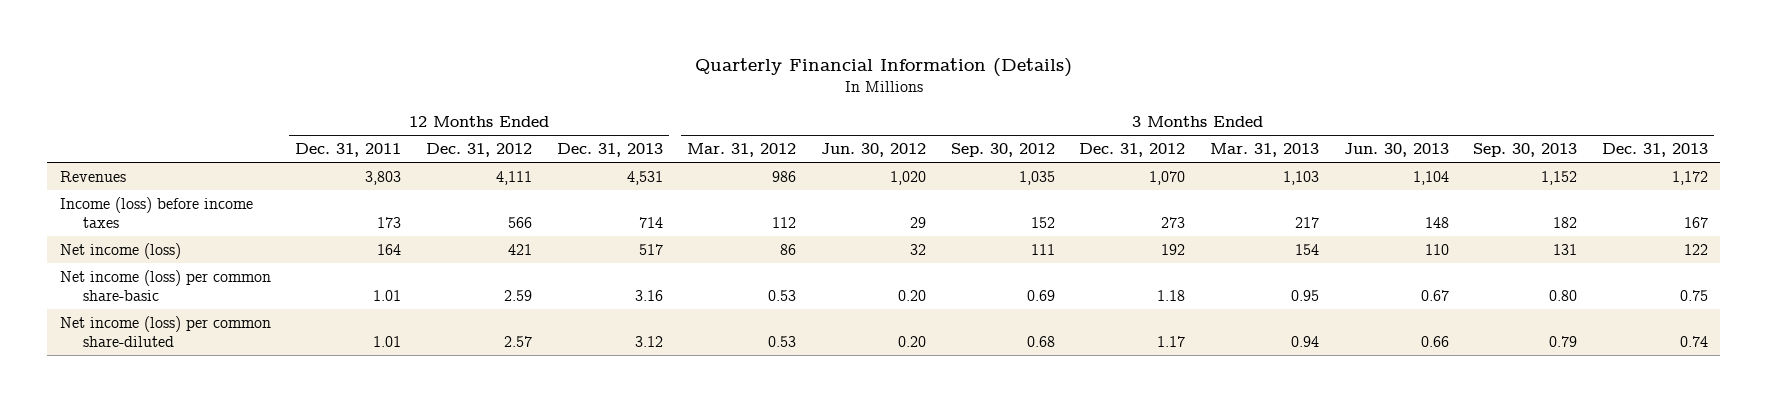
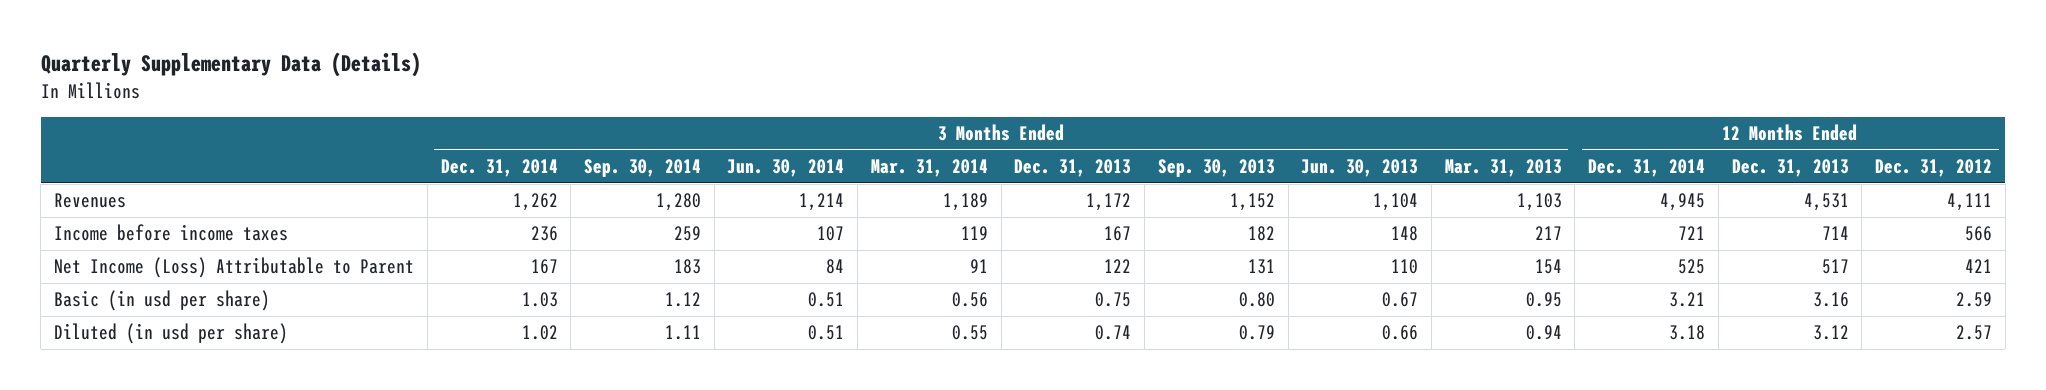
[694,58,1072,78] Quarterly Financial Information (Details) -> [40,52,421,78] Quarterly Supplementary Data (Details)
[295,143,402,158] Dec. 31, 2011 -> none
[687,143,797,158] Mar. 31, 2012 -> none
[820,143,926,158] Jun. 30, 2012 -> none
[950,143,1055,158] Sep. 30, 2012 -> none
[1079,143,1186,158] Dec. 31, 2012 -> none
none -> [440,159,558,178] Dec. 31, 2014
none -> [584,159,702,178] Sep. 30, 2014
none -> [727,159,845,178] Jun. 30, 2014
none -> [870,159,988,178] Mar. 31, 2014
none -> [1588,159,1706,178] Dec. 31, 2014
[59,196,253,229] Income (loss) before income taxes -> [54,224,289,242] Income before income taxes
[59,242,181,259] Net income (loss) -> [54,257,415,279] Net Income (Loss) Attributable to Parent
[59,269,271,302] Net income (loss) per common share-basic -> [54,290,271,312] Basic (in usd per share)
[59,315,271,348] Net income (loss) per common share-diluted -> [54,323,289,345] Diluted (in usd per share)

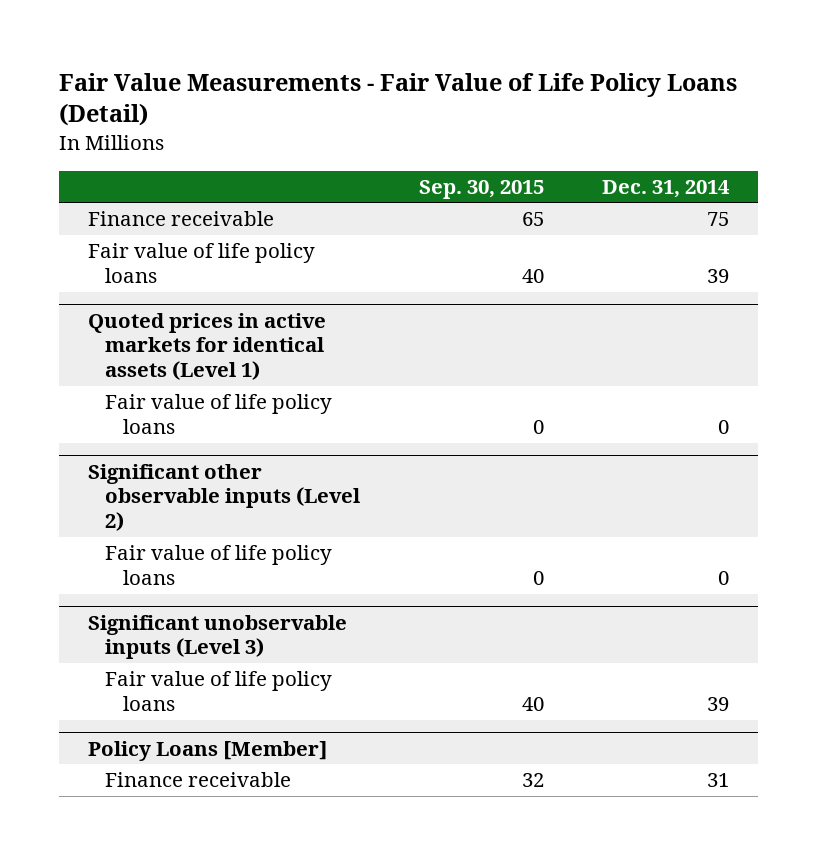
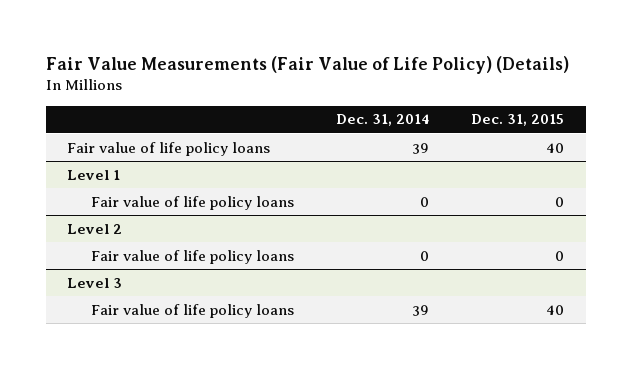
[58,72,737,127] Fair Value Measurements - Fair Value of Life Policy Loans (Detail) -> [46,55,570,74] Fair Value Measurements (Fair Value of Life Policy) (Details)
[418,179,544,199] Sep. 30, 2015 -> none
none -> [471,114,565,127] Dec. 31, 2015
[87,211,274,227] Finance receivable -> none
[87,312,326,381] Quoted prices in active markets for identical assets (Level 1) -> [67,169,121,180] Level 1
[87,463,361,532] Significant other observable inputs (Level 2) -> [67,223,123,234] Level 2
[87,614,347,660] Significant unobservable inputs (Level 3) -> [67,277,123,288] Level 3
[87,740,327,761] Policy Loans [Member] -> none
[105,772,292,788] Finance receivable -> none

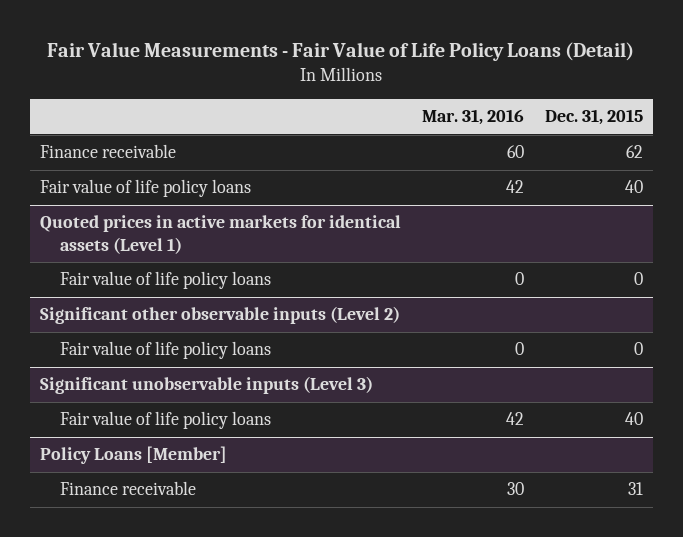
[46,55,570,74] Fair Value Measurements (Fair Value of Life Policy) (Details) -> [47,42,635,62] Fair Value Measurements - Fair Value of Life Policy Loans (Detail)
[336,114,430,127] Dec. 31, 2014 -> none
none -> [421,109,524,126] Mar. 31, 2016
none -> [40,144,177,159] Finance receivable
[67,169,121,180] Level 1 -> [40,215,402,254] Quoted prices in active markets for identical assets (Level 1)
[67,223,123,234] Level 2 -> [40,306,401,325] Significant other observable inputs (Level 2)
[67,277,123,288] Level 3 -> [40,376,374,395] Significant unobservable inputs (Level 3)
none -> [40,446,228,465] Policy Loans [Member]
none -> [60,481,197,496] Finance receivable

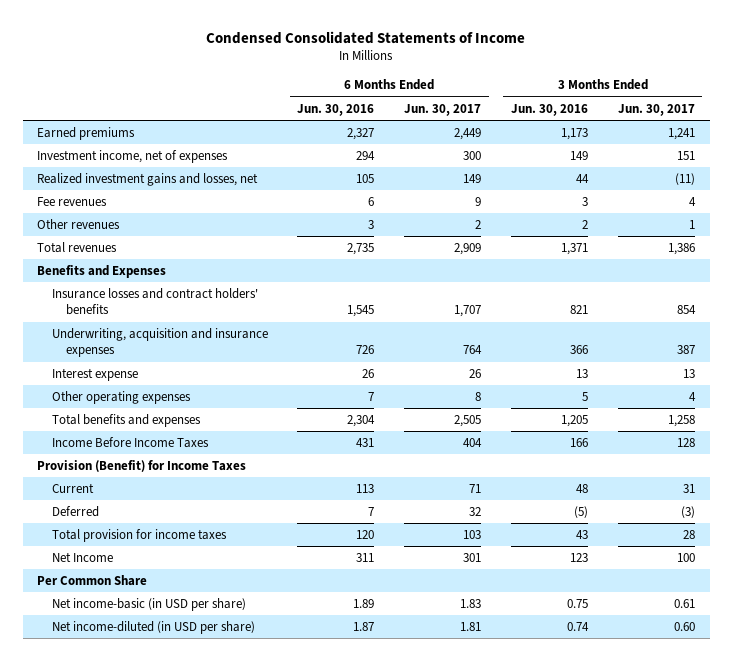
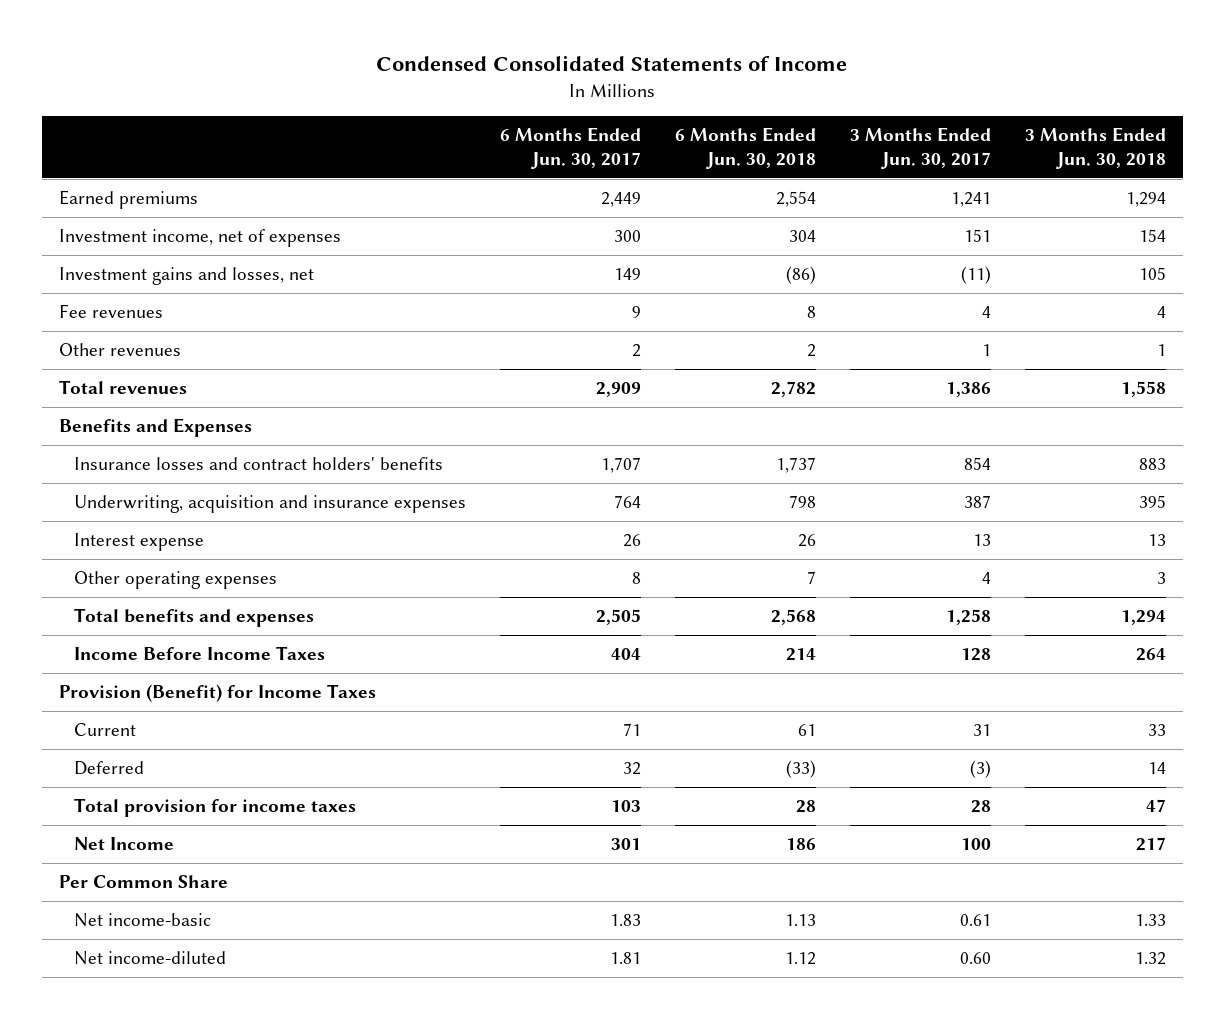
[297,103,375,116] Jun. 30, 2016 -> none
[510,103,588,116] Jun. 30, 2016 -> none
none -> [674,127,816,170] 6 Months Ended Jun. 30, 2018
none -> [1025,127,1167,170] 3 Months Ended Jun. 30, 2018
[37,172,259,186] Realized investment gains and losses, net -> [58,267,314,286] Investment gains and losses, net
[51,597,246,611] Net income-basic (in USD per share) -> [73,913,211,928] Net income-basic
[51,620,255,634] Net income-diluted (in USD per share) -> [73,951,226,966] Net income-diluted

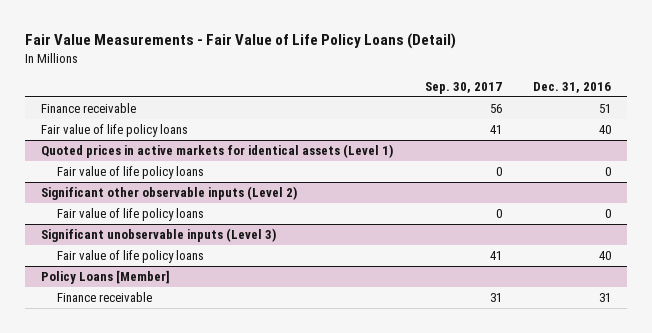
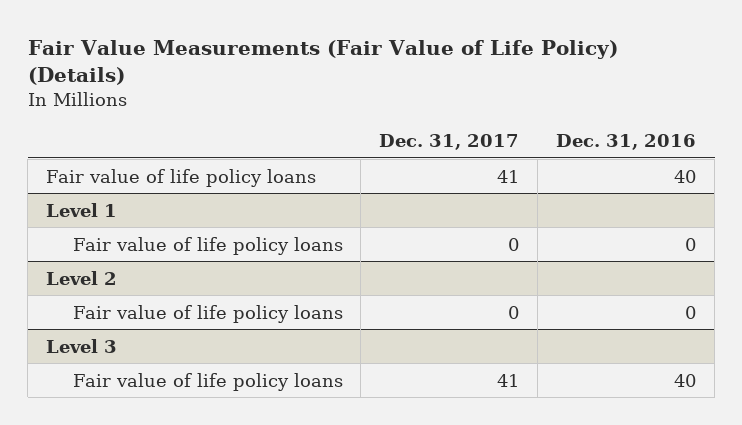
[25,33,457,50] Fair Value Measurements - Fair Value of Life Policy Loans (Detail) -> [27,40,618,86] Fair Value Measurements (Fair Value of Life Policy) (Details)
[424,81,502,94] Sep. 30, 2017 -> none
none -> [379,134,520,151] Dec. 31, 2017
[41,103,137,114] Finance receivable -> none
[41,144,394,159] Quoted prices in active markets for identical assets (Level 1) -> [46,202,118,217] Level 1
[41,186,298,201] Significant other observable inputs (Level 2) -> [46,270,118,285] Level 2
[41,228,277,243] Significant unobservable inputs (Level 3) -> [46,338,118,353] Level 3
[41,270,171,285] Policy Loans [Member] -> none
[57,292,153,303] Finance receivable -> none

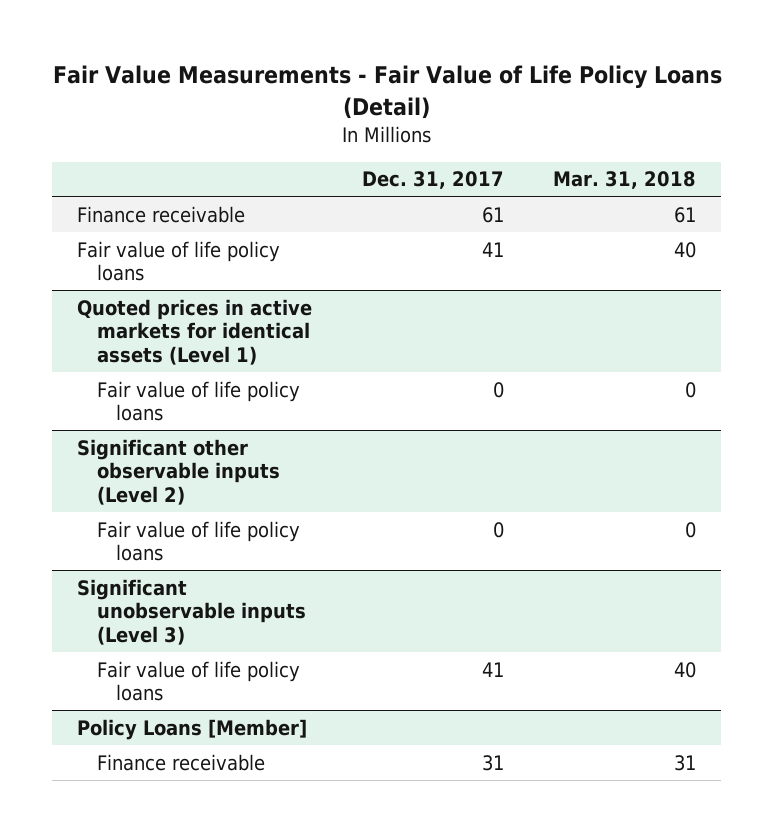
[27,40,618,86] Fair Value Measurements (Fair Value of Life Policy) (Details) -> [52,65,722,119] Fair Value Measurements - Fair Value of Life Policy Loans (Detail)
[556,134,697,151] Dec. 31, 2016 -> none
none -> [553,171,697,190] Mar. 31, 2018
none -> [77,205,246,223] Finance receivable
[46,202,118,217] Level 1 -> [77,298,313,366] Quoted prices in active markets for identical assets (Level 1)
[46,270,118,285] Level 2 -> [77,438,280,506] Significant other observable inputs (Level 2)
[46,338,118,353] Level 3 -> [77,578,306,646] Significant unobservable inputs (Level 3)
none -> [77,718,308,740] Policy Loans [Member]
none -> [96,753,265,771] Finance receivable

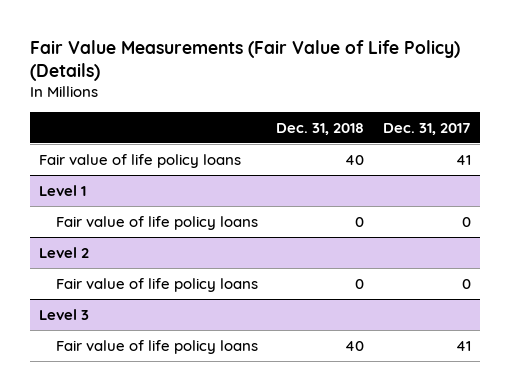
[52,65,722,119] Fair Value Measurements - Fair Value of Life Policy Loans (Detail) -> [30,39,461,81] Fair Value Measurements (Fair Value of Life Policy) (Details)
[553,171,697,190] Mar. 31, 2018 -> none
none -> [276,122,365,135] Dec. 31, 2018
[77,205,246,223] Finance receivable -> none
[77,298,313,366] Quoted prices in active markets for identical assets (Level 1) -> [39,184,87,196] Level 1
[77,438,280,506] Significant other observable inputs (Level 2) -> [39,246,90,258] Level 2
[77,578,306,646] Significant unobservable inputs (Level 3) -> [39,308,90,320] Level 3
[77,718,308,740] Policy Loans [Member] -> none
[96,753,265,771] Finance receivable -> none

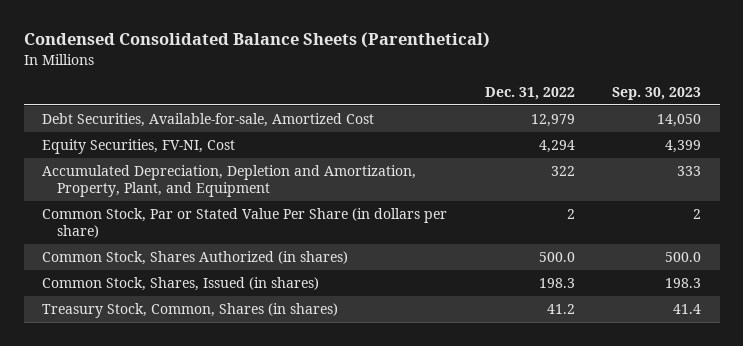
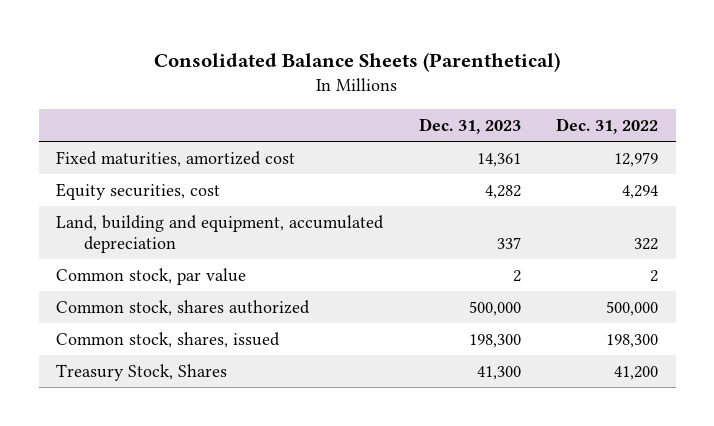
[23,32,490,49] Condensed Consolidated Balance Sheets (Parenthetical) -> [154,51,561,72] Consolidated Balance Sheets (Parenthetical)
[612,86,702,100] Sep. 30, 2023 -> none
none -> [418,117,521,134] Dec. 31, 2023
[42,113,375,128] Debt Securities, Available-for-sale, Amortized Cost -> [56,151,296,168] Fixed maturities, amortized cost
[42,139,236,155] Equity Securities, FV-NI, Cost -> [56,183,221,201] Equity securities, cost
[42,165,417,197] Accumulated Depreciation, Depletion and Amortization, Property, Plant, and Equipment -> [56,215,385,254] Land, building and equipment, accumulated depreciation
[42,208,448,238] Common Stock, Par or Stated Value Per Share (in dollars per share) -> [56,268,247,286] Common stock, par value
[42,251,349,266] Common Stock, Shares Authorized (in shares) -> [56,300,311,317] Common stock, shares authorized
[538,252,575,263] 500.0 -> [605,301,658,317] 500,000
[42,277,320,292] Common Stock, Shares, Issued (in shares) -> [56,332,281,349] Common stock, shares, issued
[538,278,575,289] 198.3 -> [605,334,658,349] 198,300
[42,303,339,319] Treasury Stock, Common, Shares (in shares) -> [56,364,228,382] Treasury Stock, Shares
[546,304,575,315] 41.2 -> [613,366,658,381] 41,200

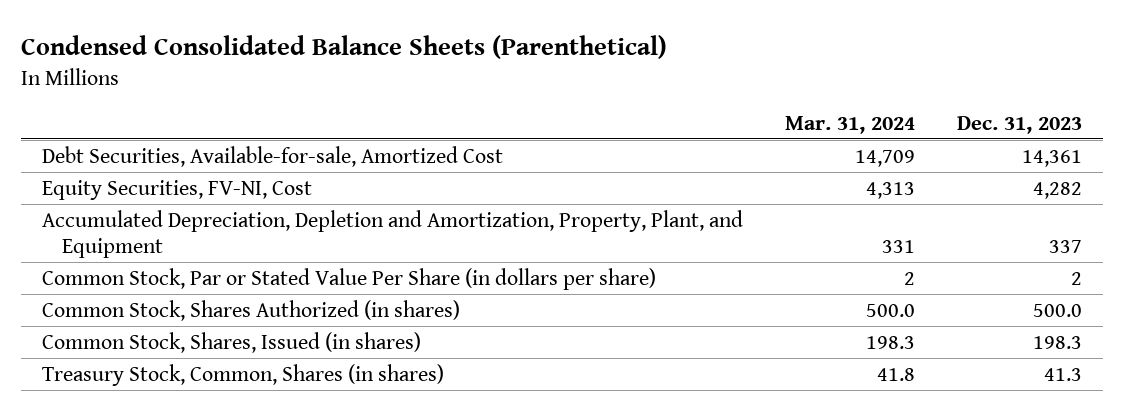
[154,51,561,72] Consolidated Balance Sheets (Parenthetical) -> [20,34,667,59] Condensed Consolidated Balance Sheets (Parenthetical)
[555,117,658,134] Dec. 31, 2022 -> none
none -> [784,115,915,134] Mar. 31, 2024
[56,151,296,168] Fixed maturities, amortized cost -> [41,145,503,167] Debt Securities, Available-for-sale, Amortized Cost
[56,183,221,201] Equity securities, cost -> [41,179,312,200] Equity Securities, FV-NI, Cost
[56,215,385,254] Land, building and equipment, accumulated depreciation -> [41,209,743,259] Accumulated Depreciation, Depletion and Amortization, Property, Plant, and Equipment
[56,268,247,286] Common stock, par value -> [41,267,656,290] Common Stock, Par or Stated Value Per Share (in dollars per share)
[56,300,311,317] Common stock, shares authorized -> [41,299,460,321] Common Stock, Shares Authorized (in shares)
[468,301,521,317] 500,000 -> [1032,303,1082,317] 500.0
[56,332,281,349] Common stock, shares, issued -> [41,331,421,353] Common Stock, Shares, Issued (in shares)
[468,334,521,349] 198,300 -> [1032,335,1082,349] 198.3
[56,364,228,382] Treasury Stock, Shares -> [41,363,444,386] Treasury Stock, Common, Shares (in shares)
[476,366,521,381] 41,300 -> [1043,367,1082,381] 41.3

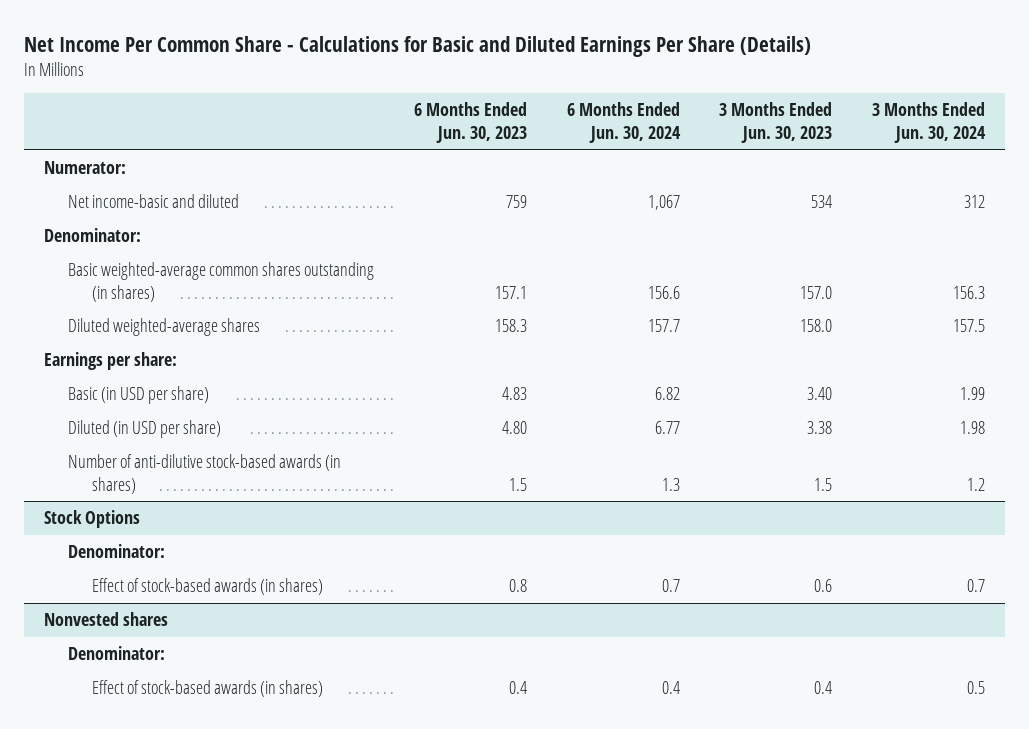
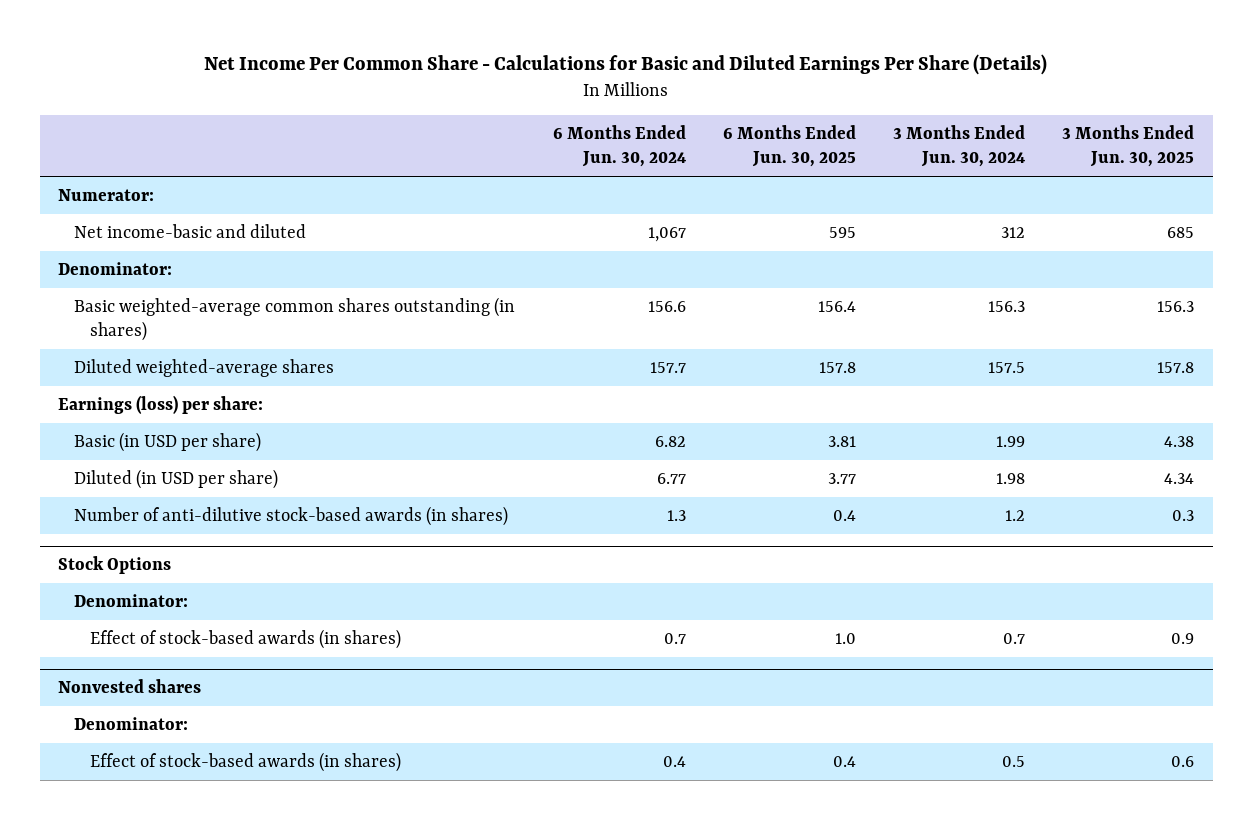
[413,102,527,143] 6 Months Ended Jun. 30, 2023 -> none
[719,102,833,143] 3 Months Ended Jun. 30, 2023 -> none
none -> [722,125,856,168] 6 Months Ended Jun. 30, 2025
none -> [1062,125,1195,168] 3 Months Ended Jun. 30, 2025
[44,352,178,371] Earnings per share: -> [58,394,264,414] Earnings (loss) per share:

